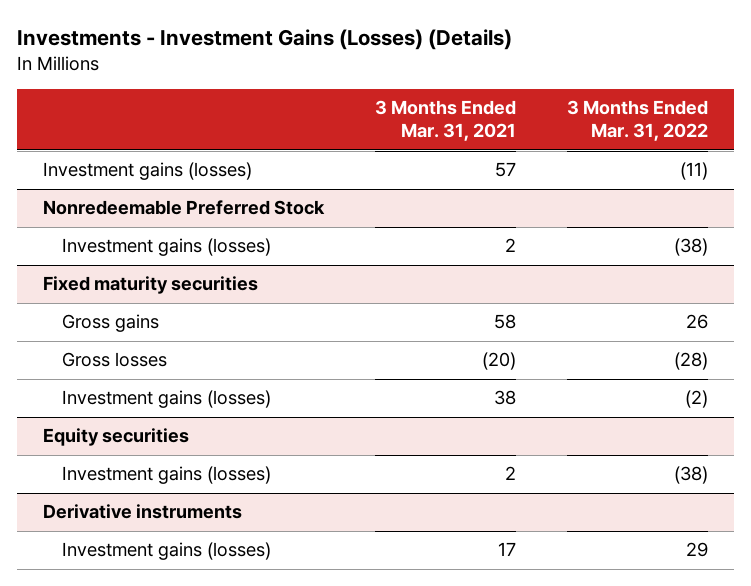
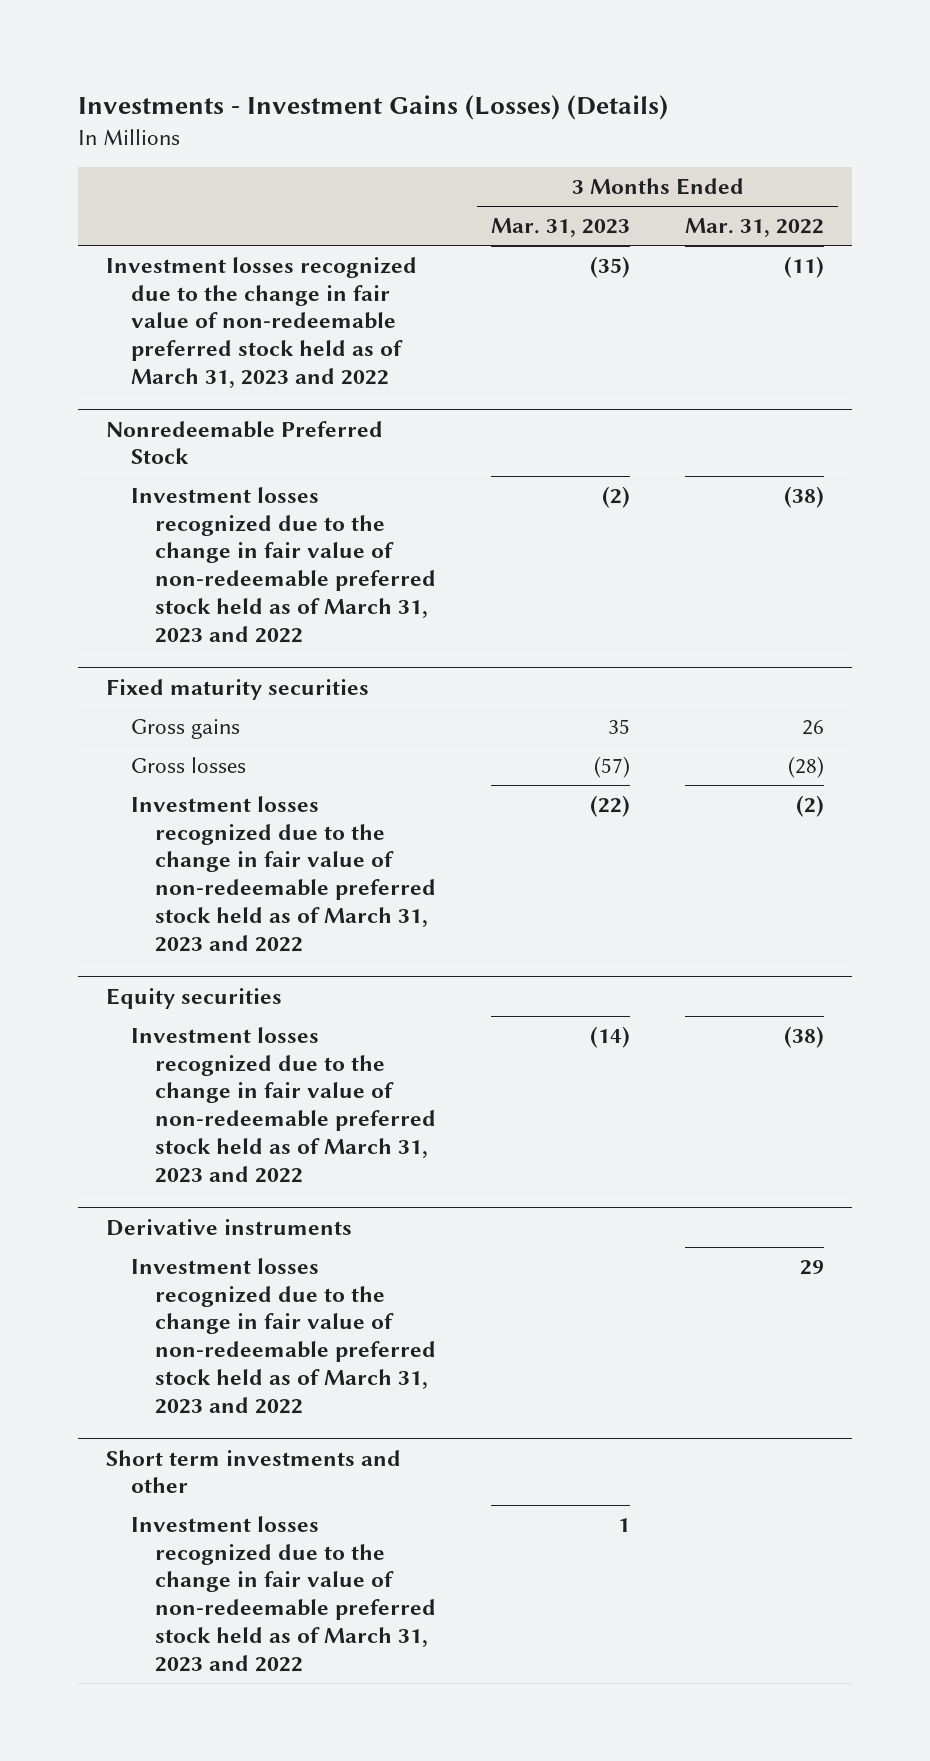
[374,100,516,142] 3 Months Ended Mar. 31, 2021 -> none
none -> [491,218,631,238] Mar. 31, 2023
[42,162,252,181] Investment gains (losses) -> [105,256,417,388] Investment losses recognized due to the change in fair value of non-redeemable preferred stock held as of March 31, 2023 and 2022
[61,238,271,257] Investment gains (losses) -> [130,486,437,643] Investment losses recognized due to the change in fair value of non-redeemable preferred stock held as of March 31, 2023 and 2022
[61,390,271,409] Investment gains (losses) -> [130,795,437,952] Investment losses recognized due to the change in fair value of non-redeemable preferred stock held as of March 31, 2023 and 2022
[61,466,271,485] Investment gains (losses) -> [130,1026,437,1183] Investment losses recognized due to the change in fair value of non-redeemable preferred stock held as of March 31, 2023 and 2022
[61,542,271,561] Investment gains (losses) -> [130,1257,437,1414] Investment losses recognized due to the change in fair value of non-redeemable preferred stock held as of March 31, 2023 and 2022
none -> [105,1449,401,1494] Short term investments and other
none -> [130,1515,437,1672] Investment losses recognized due to the change in fair value of non-redeemable preferred stock held as of March 31, 2023 and 2022

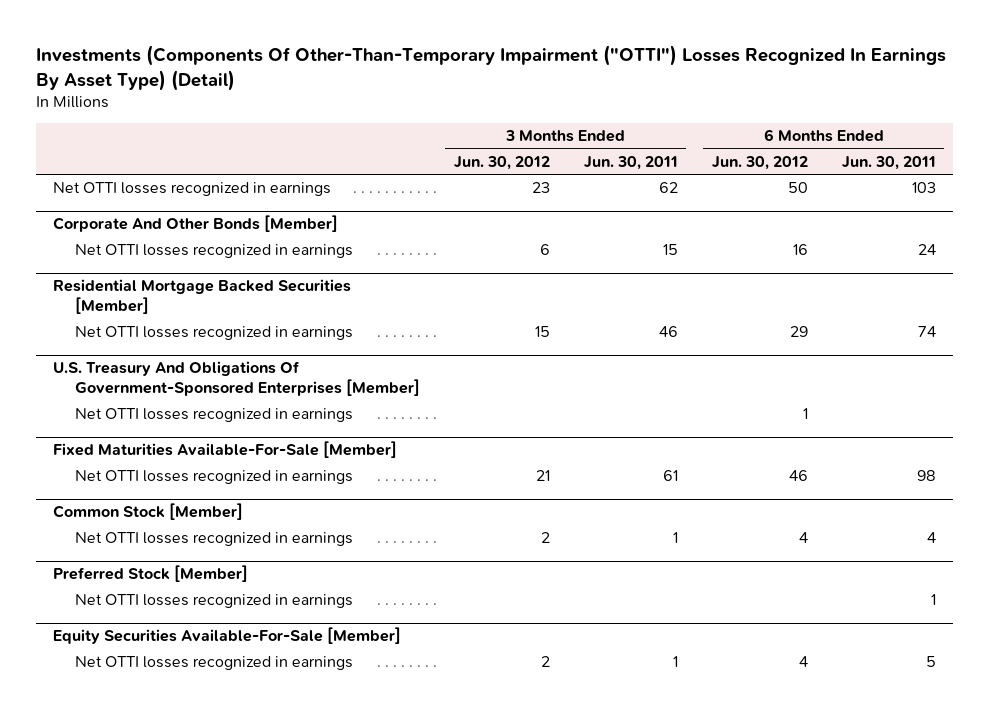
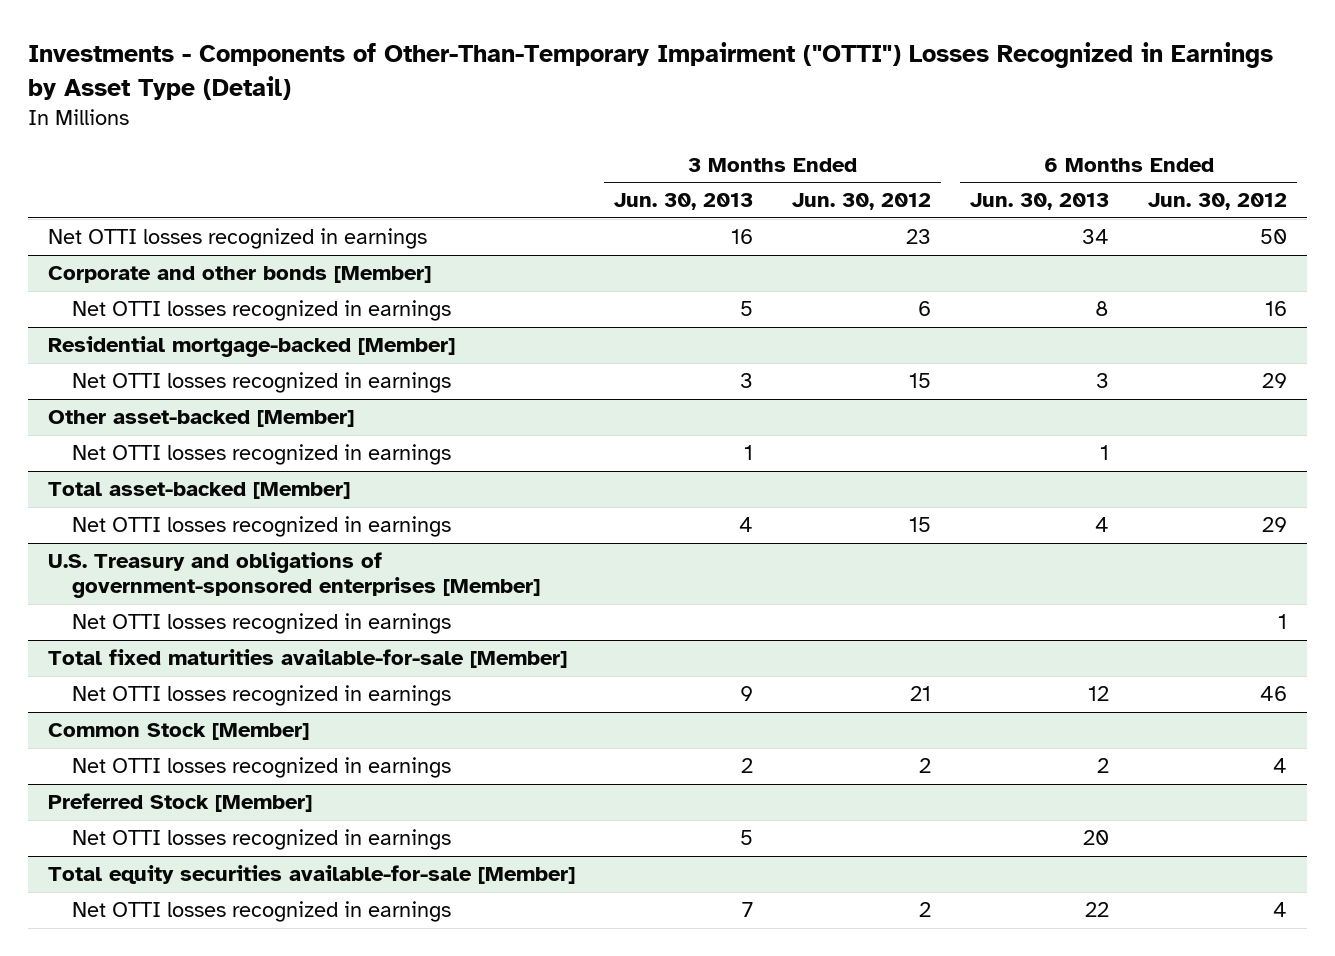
[36,44,947,91] Investments (Components Of Other-Than-Temporary Impairment ("OTTI") Losses Recognized In Earnings By Asset Type) (Detail) -> [28,42,1274,100] Investments - Components of Other-Than-Temporary Impairment ("OTTI") Losses Recognized in Earnings by Asset Type (Detail)
[583,155,678,170] Jun. 30, 2011 -> none
[841,155,936,170] Jun. 30, 2011 -> none
none -> [614,193,754,211] Jun. 30, 2013
none -> [970,193,1110,211] Jun. 30, 2013
[53,215,339,233] Corporate And Other Bonds [Member] -> [48,266,432,284] Corporate and other bonds [Member]
[53,279,352,315] Residential Mortgage Backed Securities [Member] -> [48,336,456,358] Residential mortgage-backed [Member]
none -> [48,410,355,428] Other asset-backed [Member]
none -> [71,444,451,466] Net OTTI losses recognized in earnings
none -> [48,482,351,500] Total asset-backed [Member]
none -> [71,516,451,538] Net OTTI losses recognized in earnings
[53,361,420,397] U.S. Treasury And Obligations Of Government-Sponsored Enterprises [Member] -> [48,552,540,599] U.S. Treasury and obligations of government-sponsored enterprises [Member]
[53,441,398,459] Fixed Maturities Available-For-Sale [Member] -> [48,649,568,669] Total fixed maturities available-for-sale [Member]
[53,627,402,645] Equity Securities Available-For-Sale [Member] -> [48,865,576,885] Total equity securities available-for-sale [Member]

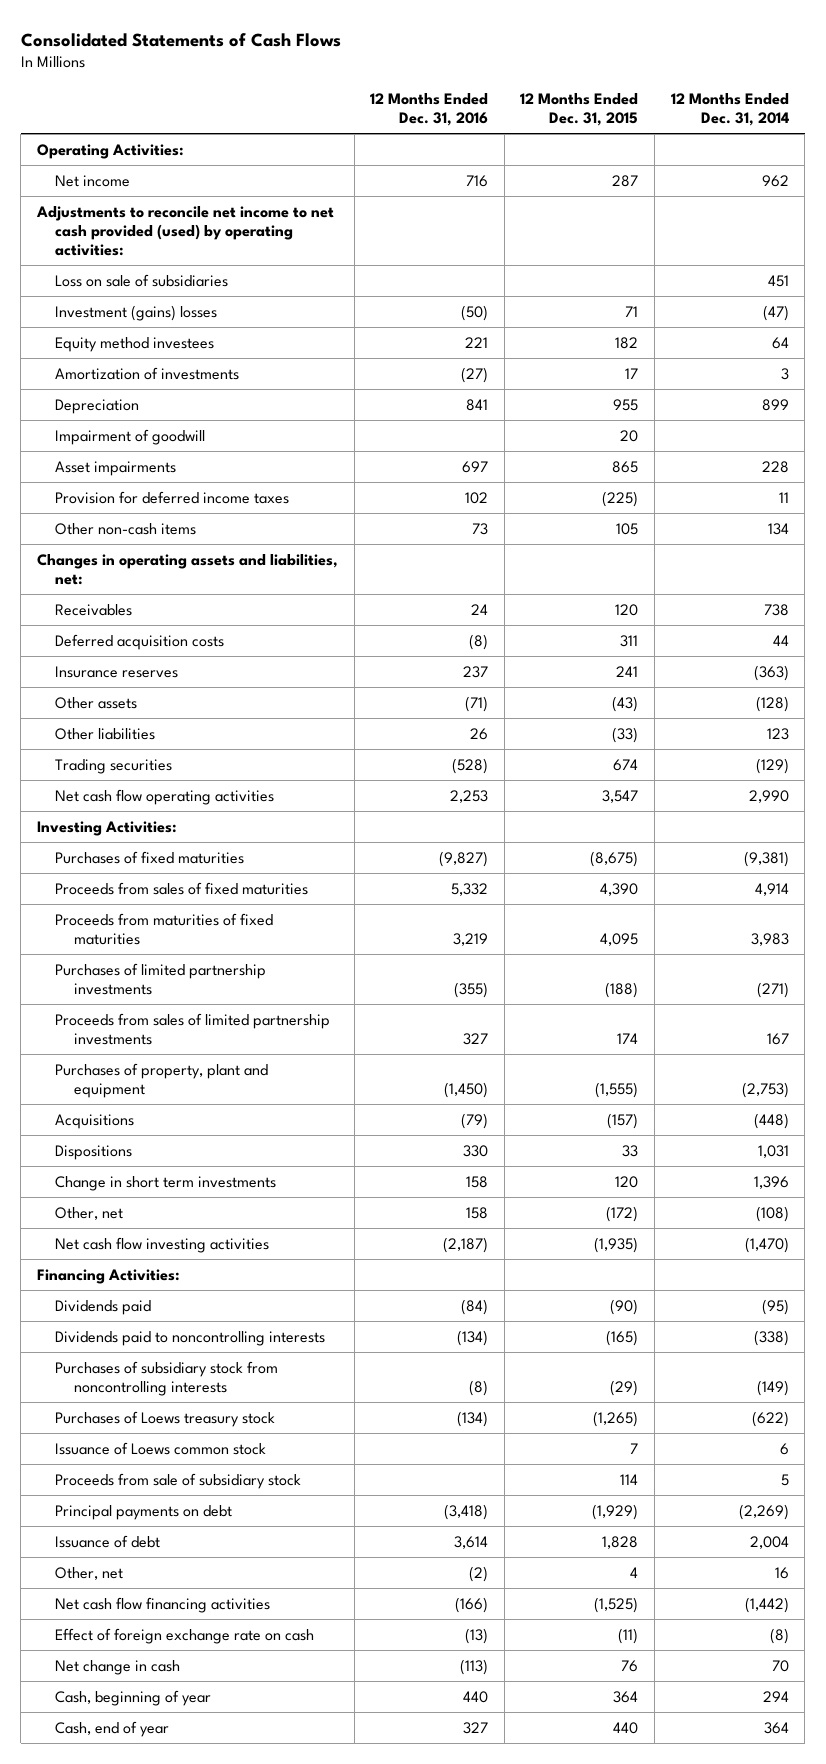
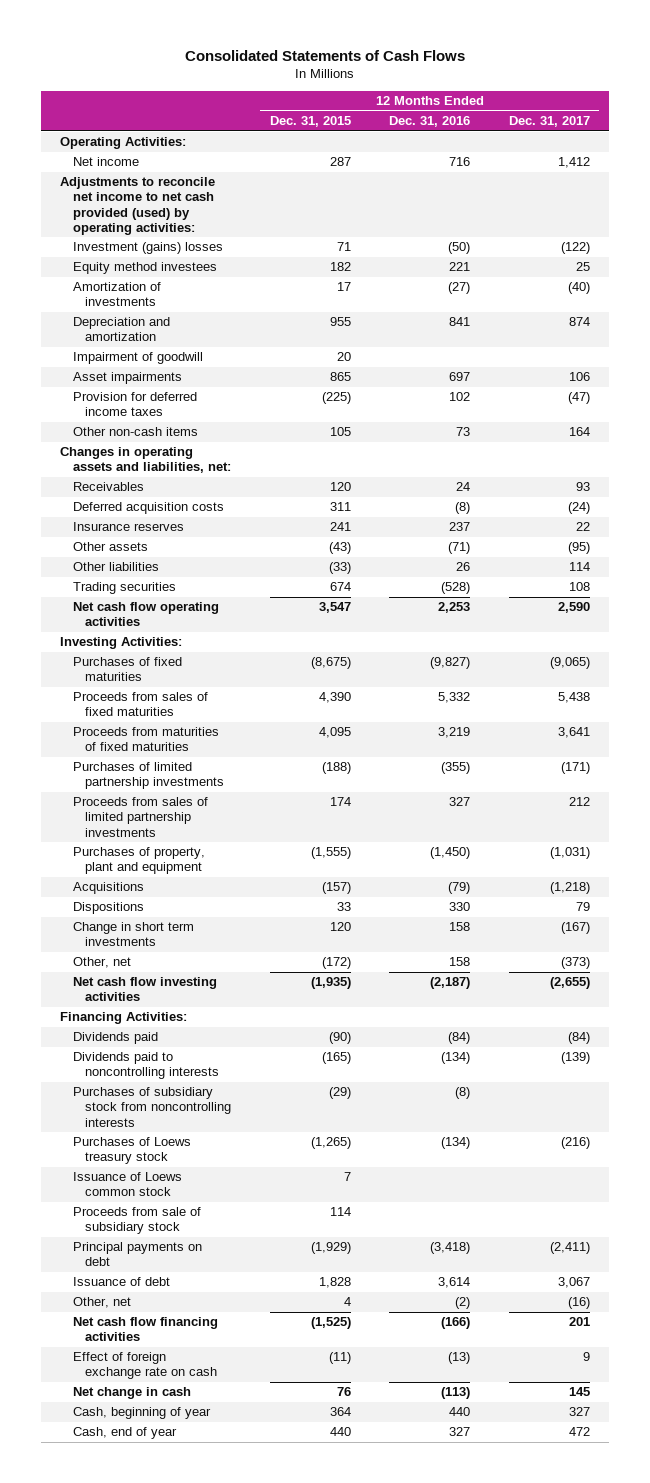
[670,93,789,127] 12 Months Ended Dec. 31, 2014 -> none
none -> [508,116,590,128] Dec. 31, 2017
[55,273,229,287] Loss on sale of subsidiaries -> none
[55,398,140,414] Depreciation -> [72,317,170,342] Depreciation and amortization

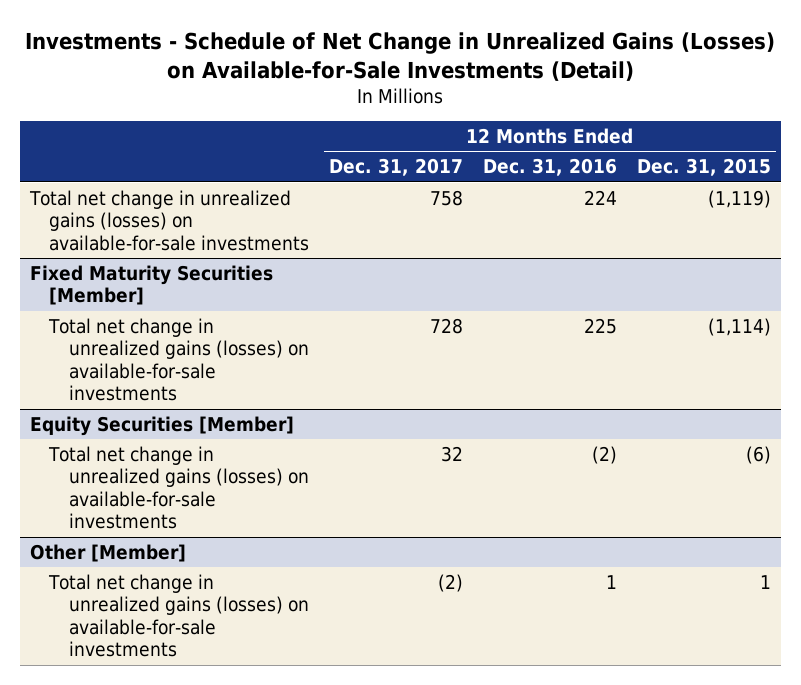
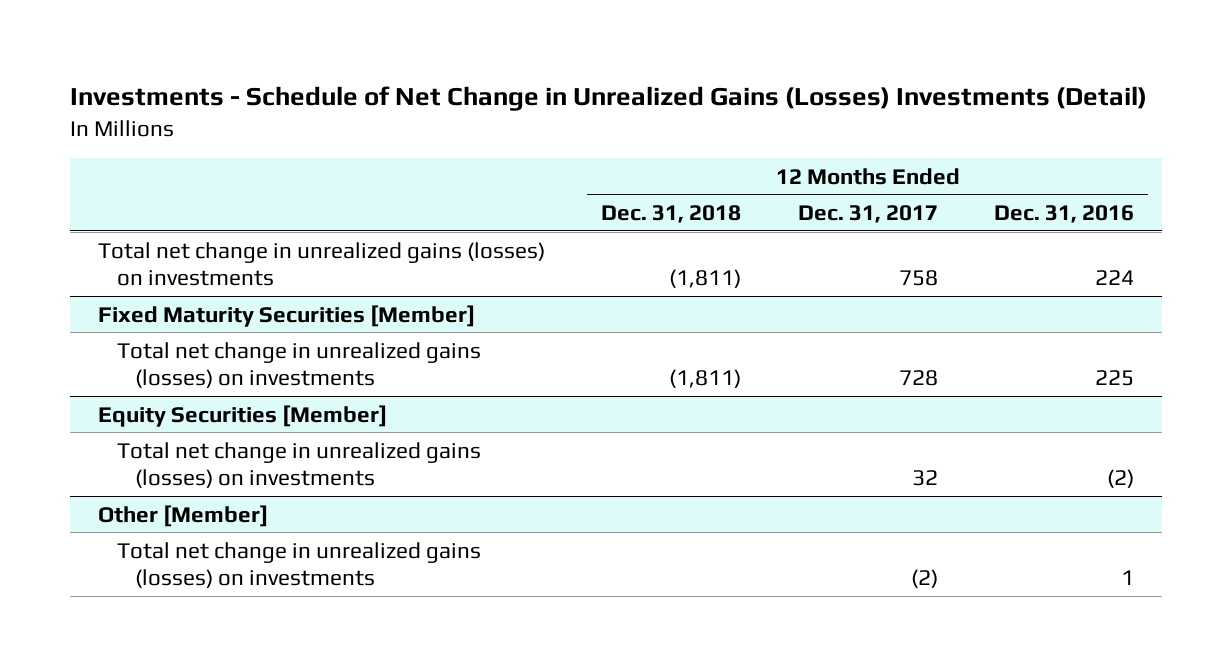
[25,31,776,81] Investments - Schedule of Net Change in Unrealized Gains (Losses) on Available-for-Sale Investments (Detail) -> [69,85,1147,111] Investments - Schedule of Net Change in Unrealized Gains (Losses) Investments (Detail)
[636,158,771,177] Dec. 31, 2015 -> none
none -> [601,205,742,224] Dec. 31, 2018
[28,189,310,251] Total net change in unrealized gains (losses) on available-for-sale investments -> [97,241,545,287] Total net change in unrealized gains (losses) on investments
[48,317,309,402] Total net change in unrealized gains (losses) on available-for-sale investments -> [116,341,481,389] Total net change in unrealized gains (losses) on investments
[48,445,309,530] Total net change in unrealized gains (losses) on available-for-sale investments -> [116,441,481,489] Total net change in unrealized gains (losses) on investments
[48,573,309,658] Total net change in unrealized gains (losses) on available-for-sale investments -> [116,541,481,589] Total net change in unrealized gains (losses) on investments

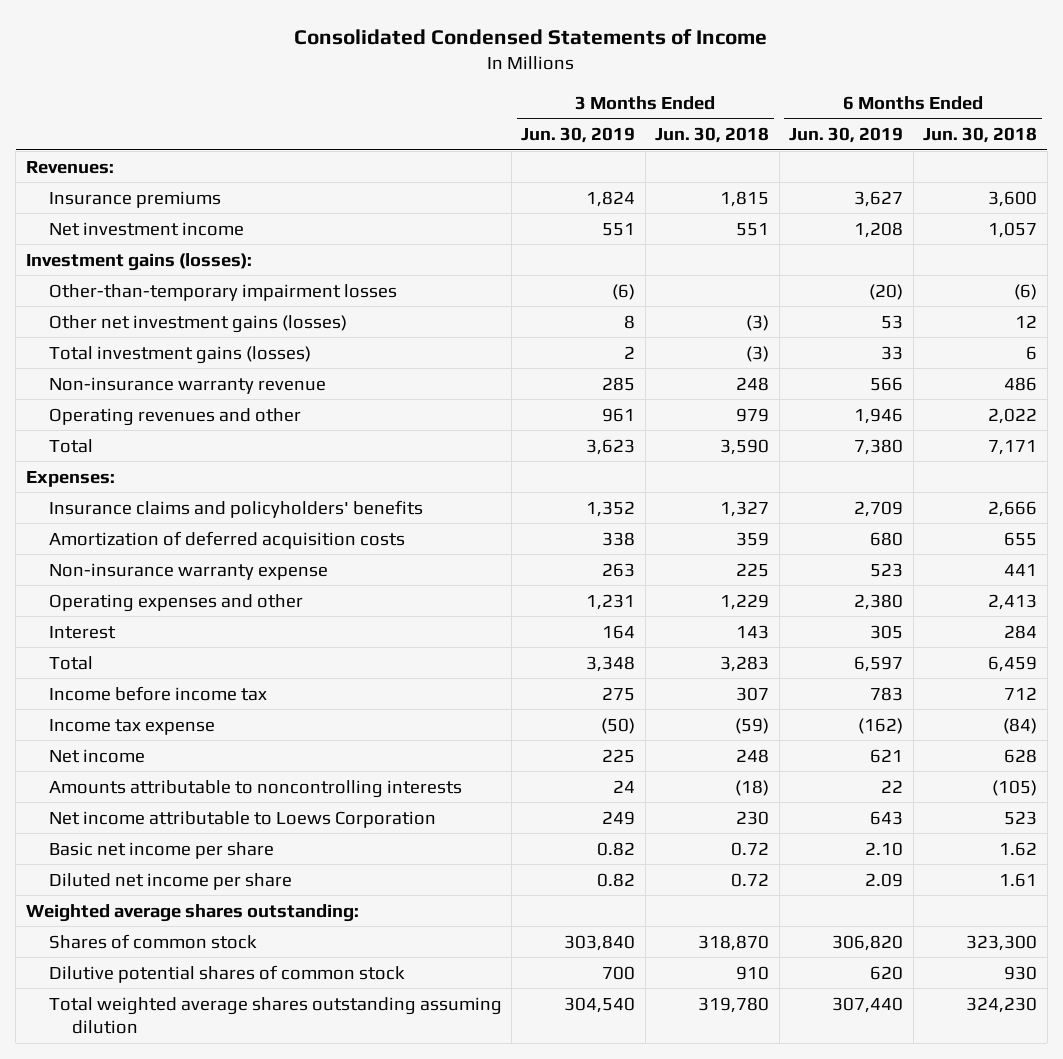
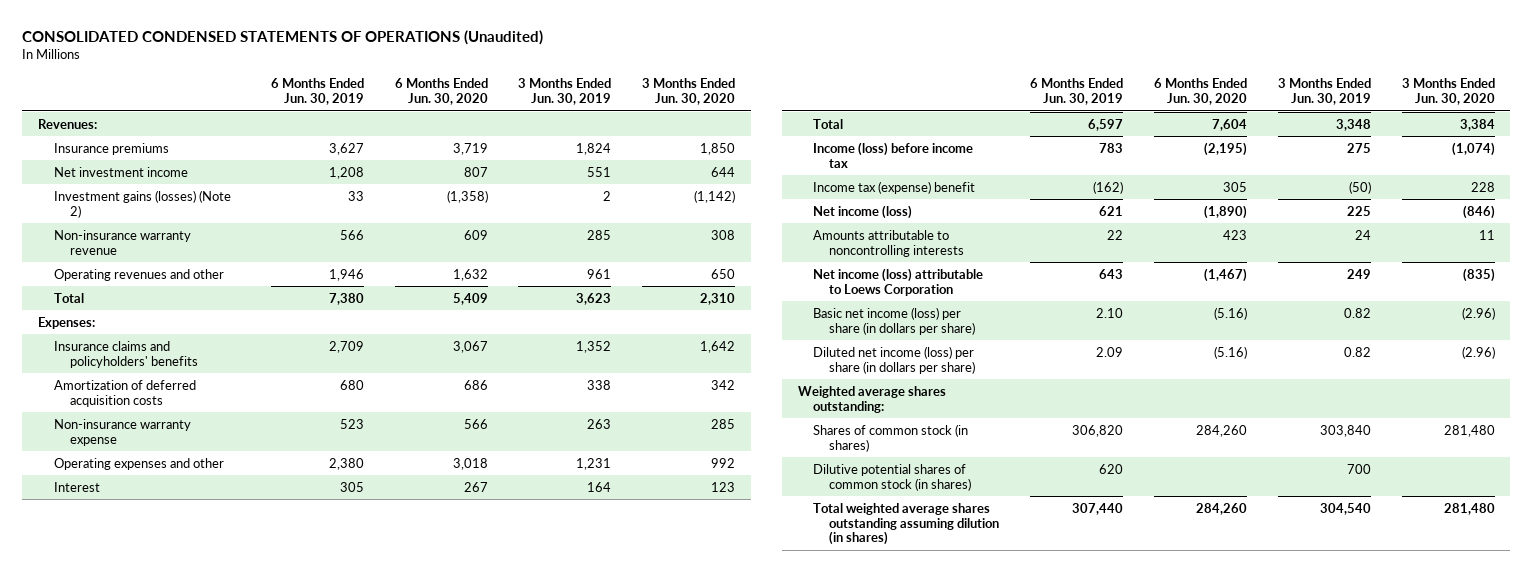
[294,29,768,46] Consolidated Condensed Statements of Income -> [22,29,544,45] CONSOLIDATED CONDENSED STATEMENTS OF OPERATIONS (Unaudited)
[655,127,770,144] Jun. 30, 2018 -> none
[923,127,1038,144] Jun. 30, 2018 -> none
none -> [394,78,488,105] 6 Months Ended Jun. 30, 2020
none -> [642,78,736,105] 3 Months Ended Jun. 30, 2020
[25,252,252,271] Investment gains (losses): -> none
[48,283,397,301] Other-than-temporary impairment losses -> none
[48,314,347,333] Other net investment gains (losses) -> none
[48,345,311,364] Total investment gains (losses) -> [53,189,231,218] Investment gains (losses) (Note 2)
[48,685,267,701] Income before income tax -> [813,141,974,168] Income (loss) before income tax
[48,718,215,735] Income tax expense -> [813,180,976,194] Income tax (expense) benefit
[48,748,145,763] Net income -> [813,204,913,219] Net income (loss)
[48,810,436,828] Net income attributable to Loews Corporation -> [813,267,984,296] Net income (loss) attributable to Loews Corporation
[48,841,274,859] Basic net income per share -> [813,306,976,335] Basic net income (loss) per share (in dollars per share)
[48,872,292,890] Diluted net income per share -> [813,345,976,374] Diluted net income (loss) per share (in dollars per share)
[48,933,257,949] Shares of common stock -> [813,423,969,452] Shares of common stock (in shares)
[48,964,405,983] Dilutive potential shares of common stock -> [813,463,972,491] Dilutive potential shares of common stock (in shares)
[48,996,502,1035] Total weighted average shares outstanding assuming dilution -> [813,502,1000,546] Total weighted average shares outstanding assuming dilution (in shares)

